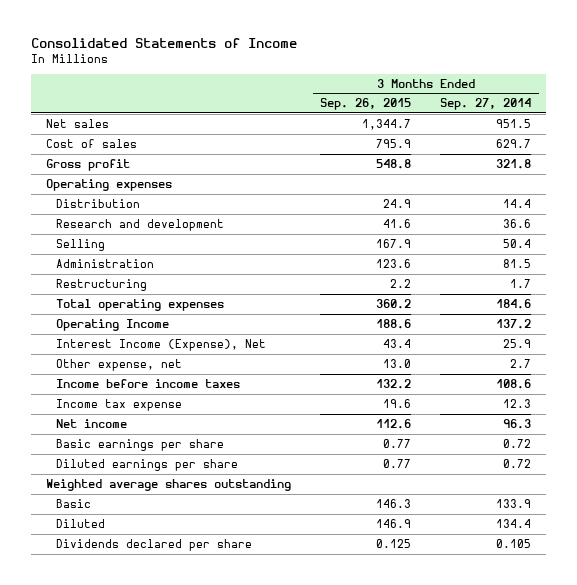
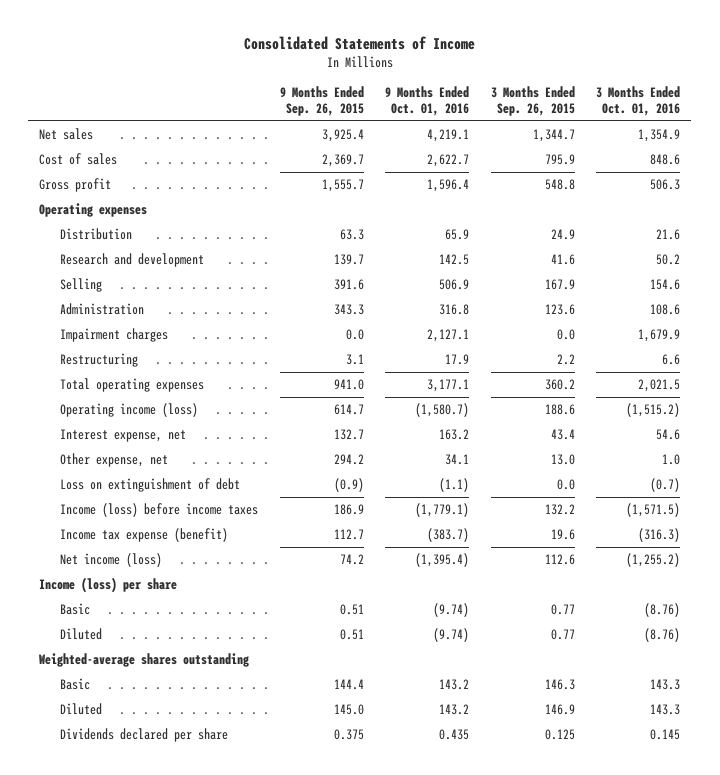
[440,98,532,111] Sep. 27, 2014 -> none
none -> [279,86,364,116] 9 Months Ended Sep. 26, 2015
none -> [385,86,470,116] 9 Months Ended Oct. 01, 2016
none -> [596,86,681,116] 3 Months Ended Oct. 01, 2016
none -> [60,328,169,343] Impairment charges
[56,318,170,331] Operating Income -> [60,403,199,418] Operating income (loss)
[56,338,267,351] Interest Income (Expense), Net -> [60,429,187,443] Interest expense, net
none -> [60,478,241,493] Loss on extinguishment of debt
[56,378,241,388] Income before income taxes -> [60,503,259,518] Income (loss) before income taxes
[56,398,183,411] Income tax expense -> [60,528,229,543] Income tax expense (benefit)
[56,418,128,428] Net income -> [60,553,163,568] Net income (loss)
none -> [39,577,178,594] Income (loss) per share
[56,438,225,451] Basic earnings per share -> [60,603,91,616] Basic
[56,458,239,471] Diluted earnings per share -> [60,628,103,641] Diluted
[45,478,291,491] Weighted average shares outstanding -> [39,653,250,668] Weighted-average shares outstanding

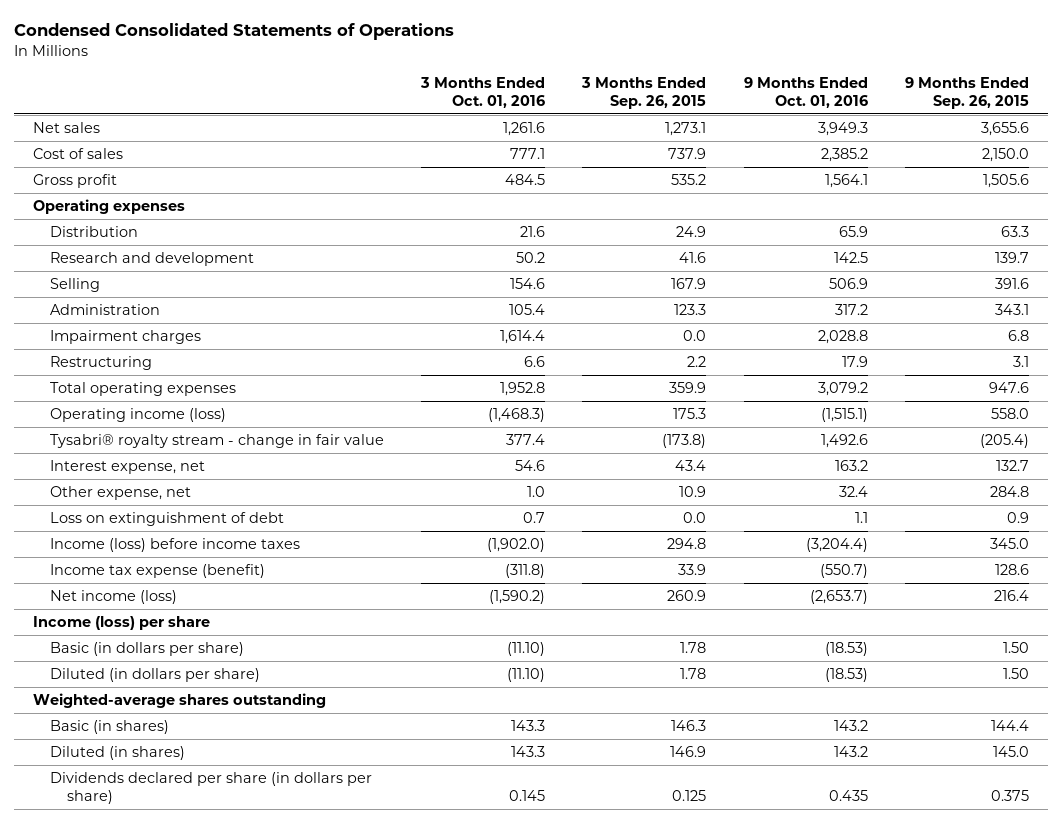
[243,36,475,51] Consolidated Statements of Income -> [14,23,455,41] Condensed Consolidated Statements of Operations
[321,129,364,143] 3,925.4 -> [981,122,1030,137] 3,655.6
[427,129,470,143] 4,219.1 -> [817,122,868,137] 3,949.3
[532,129,575,143] 1,344.7 -> [665,122,707,137] 1,273.1
[638,129,681,143] 1,354.9 -> [503,122,546,137] 1,261.6
[321,154,364,168] 2,369.7 -> [982,148,1030,163] 2,150.0
[427,154,470,168] 2,622.7 -> [820,148,868,163] 2,385.2
[544,154,575,166] 795.9 -> [668,148,707,160] 737.9
[650,154,681,166] 848.6 -> [510,148,546,160] 777.1
[321,179,364,193] 1,555.7 -> [983,174,1030,189] 1,505.6
[427,179,470,193] 1,596.4 -> [824,174,868,189] 1,564.1
[544,179,575,191] 548.8 -> [671,174,707,186] 535.2
[650,179,681,191] 506.3 -> [505,174,546,186] 484.5
[333,304,364,316] 343.3 -> [995,304,1030,316] 343.1
[439,304,470,316] 316.8 -> [834,304,868,316] 317.2
[544,304,575,316] 123.6 -> [674,304,707,316] 123.3
[650,304,681,316] 108.6 -> [509,304,546,316] 105.4
[345,329,364,341] 0.0 -> [1008,330,1030,342] 6.8
[427,329,470,343] 2,127.1 -> [817,330,868,345] 2,028.8
[638,329,681,343] 1,679.9 -> [500,330,546,345] 1,614.4
[333,379,364,391] 941.0 -> [989,382,1030,394] 947.6
[427,379,470,393] 3,177.1 -> [817,382,868,397] 3,079.2
[544,379,575,391] 360.2 -> [669,382,707,394] 359.9
[638,379,681,393] 2,021.5 -> [500,382,546,397] 1,952.8
[333,404,364,416] 614.7 -> [991,408,1030,420] 558.0
[415,403,470,418] (1,580.7) -> [820,408,868,423] (1,515.1)
[544,404,575,416] 188.6 -> [673,408,707,420] 175.3
[626,403,681,418] (1,515.2) -> [488,408,546,423] (1,468.3)
none -> [49,434,384,449] Tysabri® royalty stream - change in fair value
[333,454,364,466] 294.2 -> [990,486,1030,498] 284.8
[445,454,470,466] 34.1 -> [838,486,868,498] 32.4
[550,454,575,466] 13.0 -> [679,486,707,498] 10.9
[333,478,364,493] (0.9) -> [1007,512,1030,524] 0.9
[439,478,470,493] (1.1) -> [854,512,868,524] 1.1
[650,478,681,493] (0.7) -> [523,512,546,524] 0.7
[333,504,364,516] 186.9 -> [990,538,1030,550] 345.0
[415,503,470,518] (1,779.1) -> [805,538,868,553] (3,204.4)
[544,504,575,516] 132.2 -> [667,538,707,550] 294.8
[626,503,681,518] (1,571.5) -> [487,538,546,553] (1,902.0)
[333,529,364,541] 112.7 -> [995,564,1030,576] 128.6
[427,528,470,543] (383.7) -> [819,564,868,579] (550.7)
[550,529,575,541] 19.6 -> [678,564,707,576] 33.9
[638,528,681,543] (316.3) -> [505,564,546,579] (311.8)
[339,554,364,566] 74.2 -> [994,590,1030,602] 216.4
[415,553,470,568] (1,395.4) -> [809,590,868,605] (2,653.7)
[544,554,575,566] 112.6 -> [667,590,707,602] 260.9
[626,553,681,568] (1,255.2) -> [489,590,546,605] (1,590.2)
[60,603,91,616] Basic -> [49,642,244,657] Basic (in dollars per share)
[339,604,364,616] 0.51 -> [1003,642,1030,654] 1.50
[433,603,470,618] (9.74) -> [824,642,868,657] (18.53)
[550,604,575,616] 0.77 -> [680,642,707,654] 1.78
[644,603,681,618] (8.76) -> [507,642,546,657] (11.10)
[60,628,103,641] Diluted -> [49,668,260,683] Diluted (in dollars per share)
[339,629,364,641] 0.51 -> [1003,668,1030,680] 1.50
[433,628,470,643] (9.74) -> [824,668,868,683] (18.53)
[550,629,575,641] 0.77 -> [680,668,707,680] 1.78
[644,628,681,643] (8.76) -> [507,668,546,683] (11.10)
[60,678,91,691] Basic -> [49,720,169,735] Basic (in shares)
[60,703,103,716] Diluted -> [49,746,185,761] Diluted (in shares)
[60,728,229,743] Dividends declared per share -> [49,772,372,804] Dividends declared per share (in dollars per share)

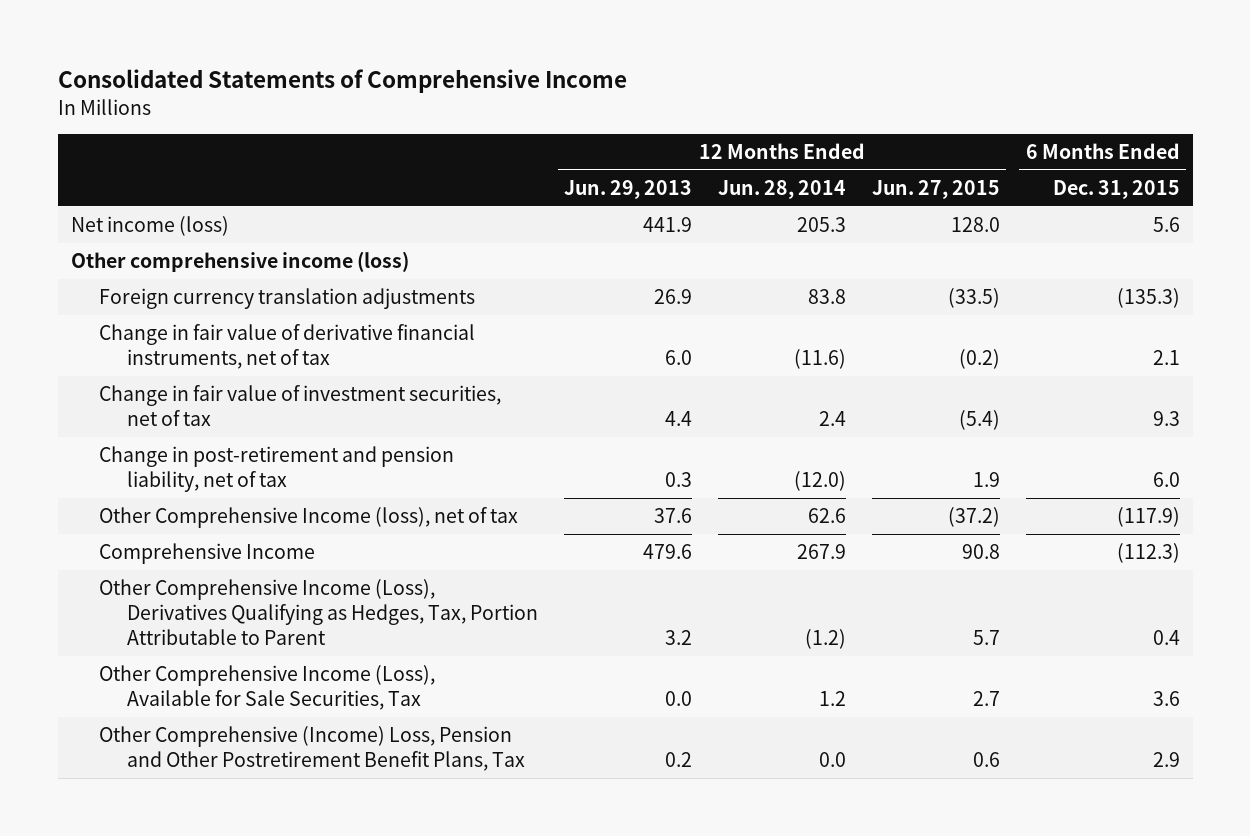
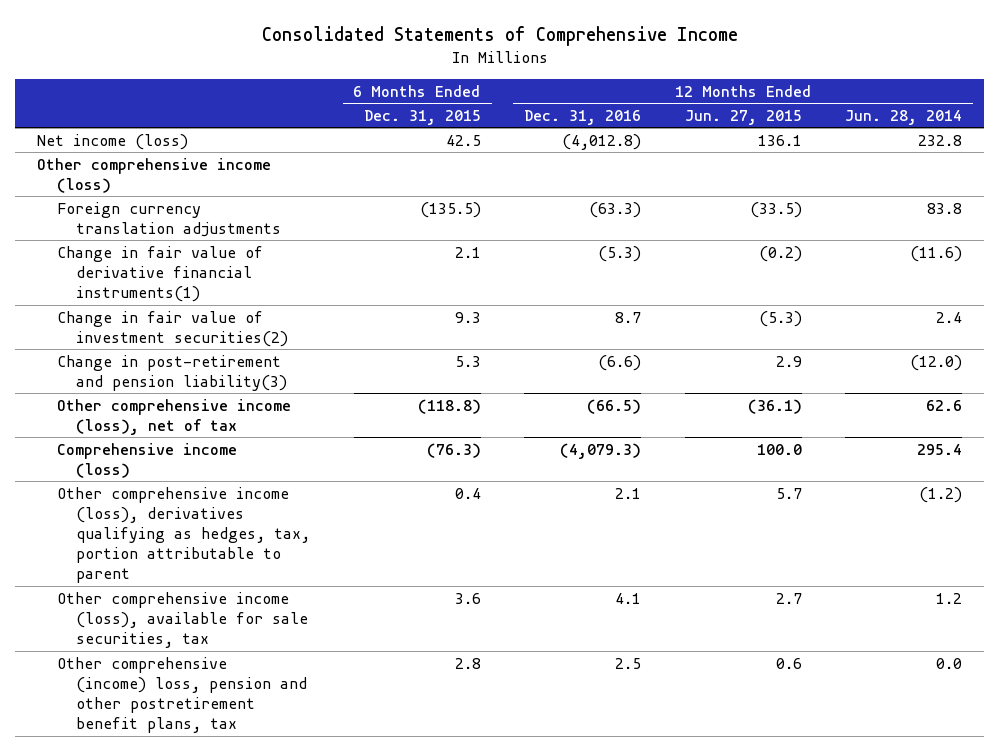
[564,180,693,200] Jun. 29, 2013 -> none
none -> [524,109,642,125] Dec. 31, 2016
[796,217,846,233] 205.3 -> [918,134,963,146] 232.8
[950,217,1000,233] 128.0 -> [757,134,802,146] 136.1
[1152,217,1180,233] 5.6 -> [445,134,481,146] 42.5
[1116,288,1180,309] (135.3) -> [419,201,481,218] (135.5)
[99,324,476,369] Change in fair value of derivative financial instruments, net of tax -> [56,245,263,302] Change in fair value of derivative financial instruments(1)
[99,385,502,426] Change in fair value of investment securities, net of tax -> [56,310,289,347] Change in fair value of investment securities(2)
[958,409,1000,430] (5.4) -> [758,310,802,327] (5.3)
[99,446,455,492] Change in post-retirement and pension liability, net of tax -> [56,354,288,391] Change in post-retirement and pension liability(3)
[972,471,1000,487] 1.9 -> [775,355,802,367] 2.9
[1152,471,1180,487] 6.0 -> [454,355,481,367] 5.3
[99,507,519,529] Other Comprehensive Income (loss), net of tax -> [56,398,291,435] Other comprehensive income (loss), net of tax
[947,507,1000,528] (37.2) -> [747,398,802,414] (36.1)
[1116,507,1180,528] (117.9) -> [417,398,481,414] (118.8)
[99,543,316,565] Comprehensive Income -> [56,442,237,478] Comprehensive income (loss)
[796,544,846,560] 267.9 -> [917,443,963,455] 295.4
[961,544,1000,560] 90.8 -> [756,443,802,455] 100.0
[1116,543,1180,564] (112.3) -> [426,442,481,458] (76.3)
[99,579,539,645] Other Comprehensive Income (Loss), Derivatives Qualifying as Hedges, Tax, Portion Attributable to Parent -> [56,486,311,584] Other comprehensive income (loss), derivatives qualifying as hedges, tax, portion attributable to parent
[99,665,436,710] Other Comprehensive Income (Loss), Available for Sale Securities, Tax -> [56,591,309,648] Other comprehensive income (loss), available for sale securities, tax
[99,726,526,771] Other Comprehensive (Income) Loss, Pension and Other Postretirement Benefit Plans, Tax -> [56,656,308,734] Other comprehensive (income) loss, pension and other postretirement benefit plans, tax
[1152,751,1180,767] 2.9 -> [454,657,481,669] 2.8

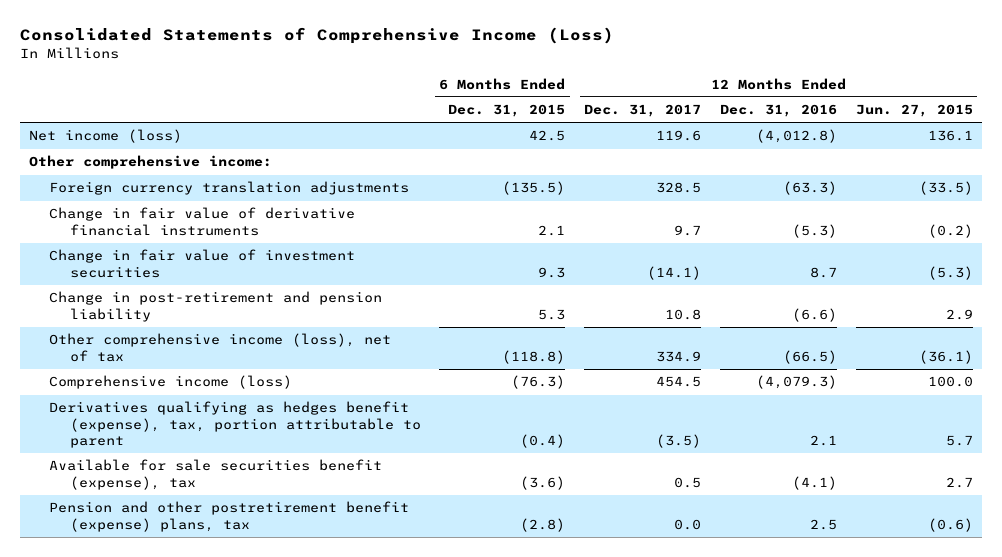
[261,25,738,46] Consolidated Statements of Comprehensive Income -> [19,27,614,45] Consolidated Statements of Comprehensive Income (Loss)
[845,109,963,125] Jun. 28, 2014 -> none
none -> [584,104,702,118] Dec. 31, 2017
[37,157,272,193] Other comprehensive income (loss) -> [29,155,273,170] Other comprehensive income:
[56,245,263,302] Change in fair value of derivative financial instruments(1) -> [49,207,356,236] Change in fair value of derivative financial instruments
[56,310,289,347] Change in fair value of investment securities(2) -> [49,249,356,278] Change in fair value of investment securities
[56,354,288,391] Change in post-retirement and pension liability(3) -> [49,291,383,322] Change in post-retirement and pension liability
[56,486,311,584] Other comprehensive income (loss), derivatives qualifying as hedges, tax, portion attributable to parent -> [49,401,421,448] Derivatives qualifying as hedges benefit (expense), tax, portion attributable to parent
[454,487,481,499] 0.4 -> [520,433,566,448] (0.4)
[56,591,309,648] Other comprehensive income (loss), available for sale securities, tax -> [49,459,383,490] Available for sale securities benefit (expense), tax
[454,592,481,604] 3.6 -> [520,475,566,490] (3.6)
[615,592,642,604] 4.1 -> [792,475,838,490] (4.1)
[56,656,308,734] Other comprehensive (income) loss, pension and other postretirement benefit plans, tax -> [49,501,410,532] Pension and other postretirement benefit (expense) plans, tax
[454,657,481,669] 2.8 -> [520,517,566,532] (2.8)
[775,657,802,669] 0.6 -> [927,517,973,532] (0.6)

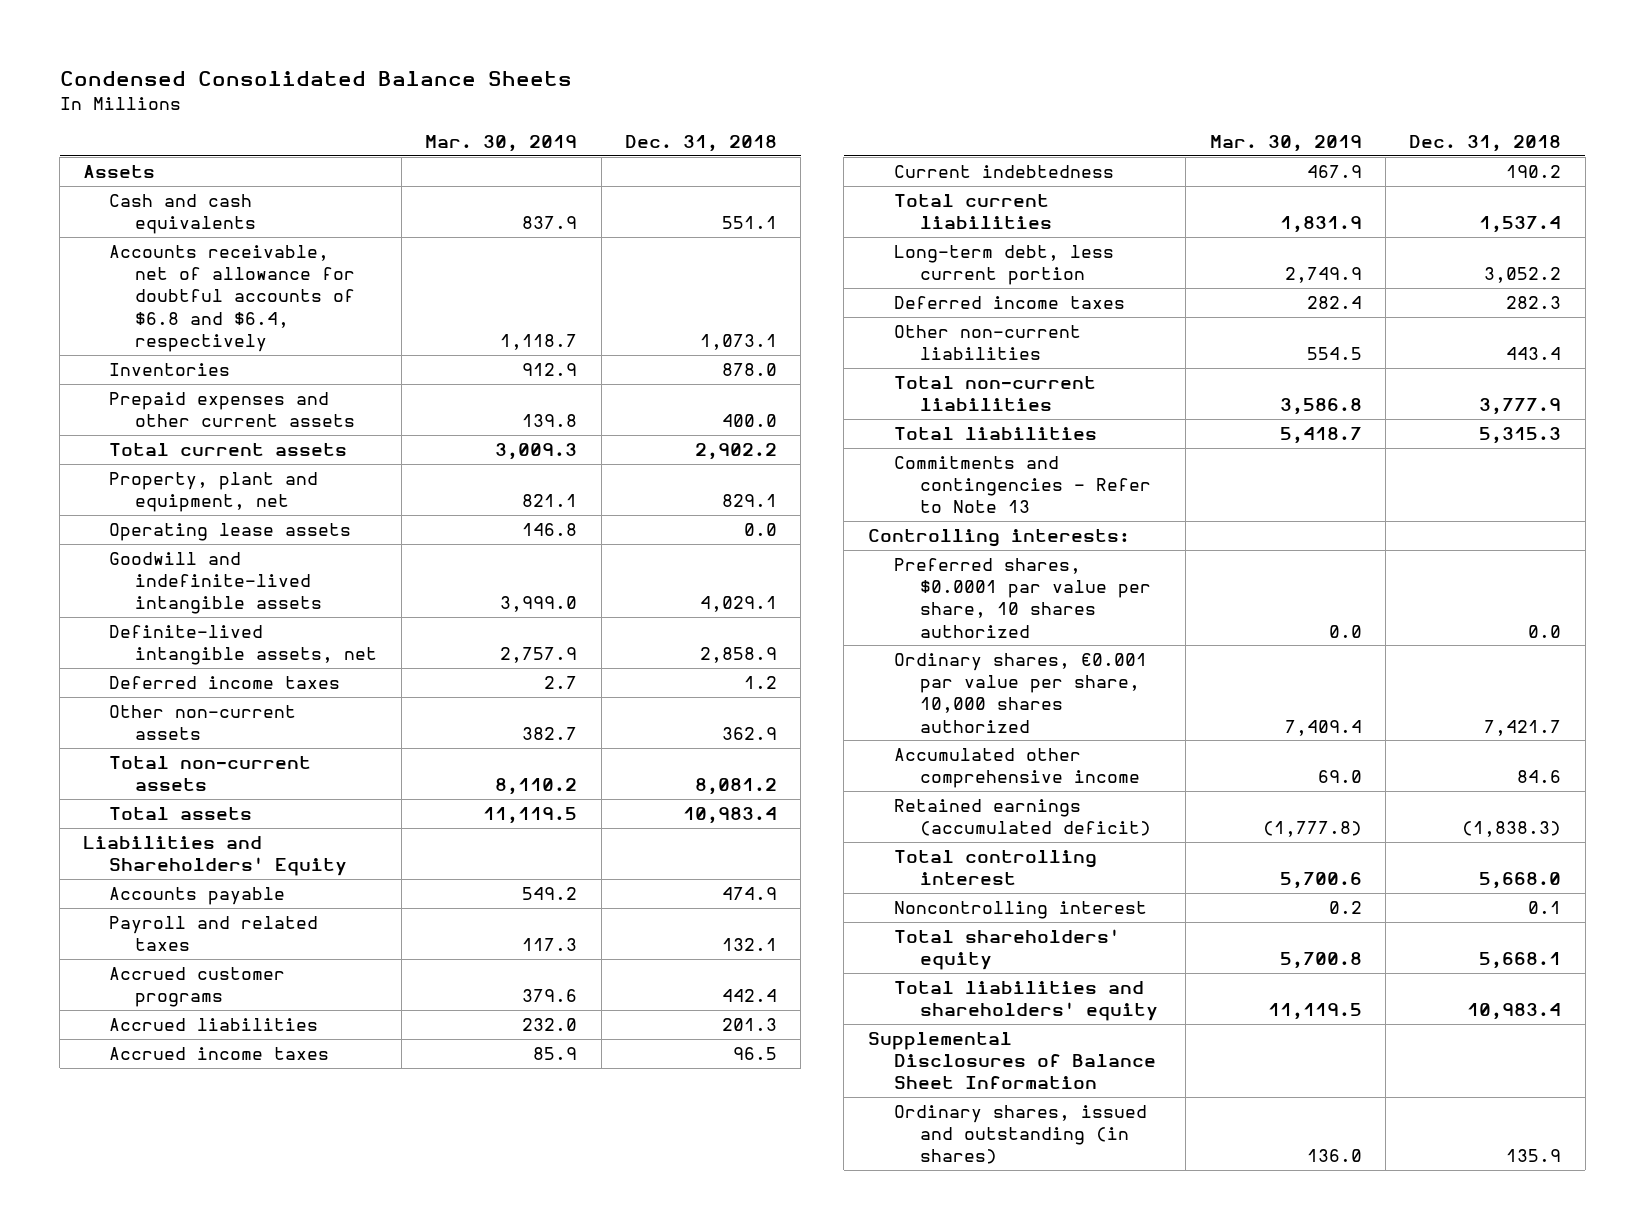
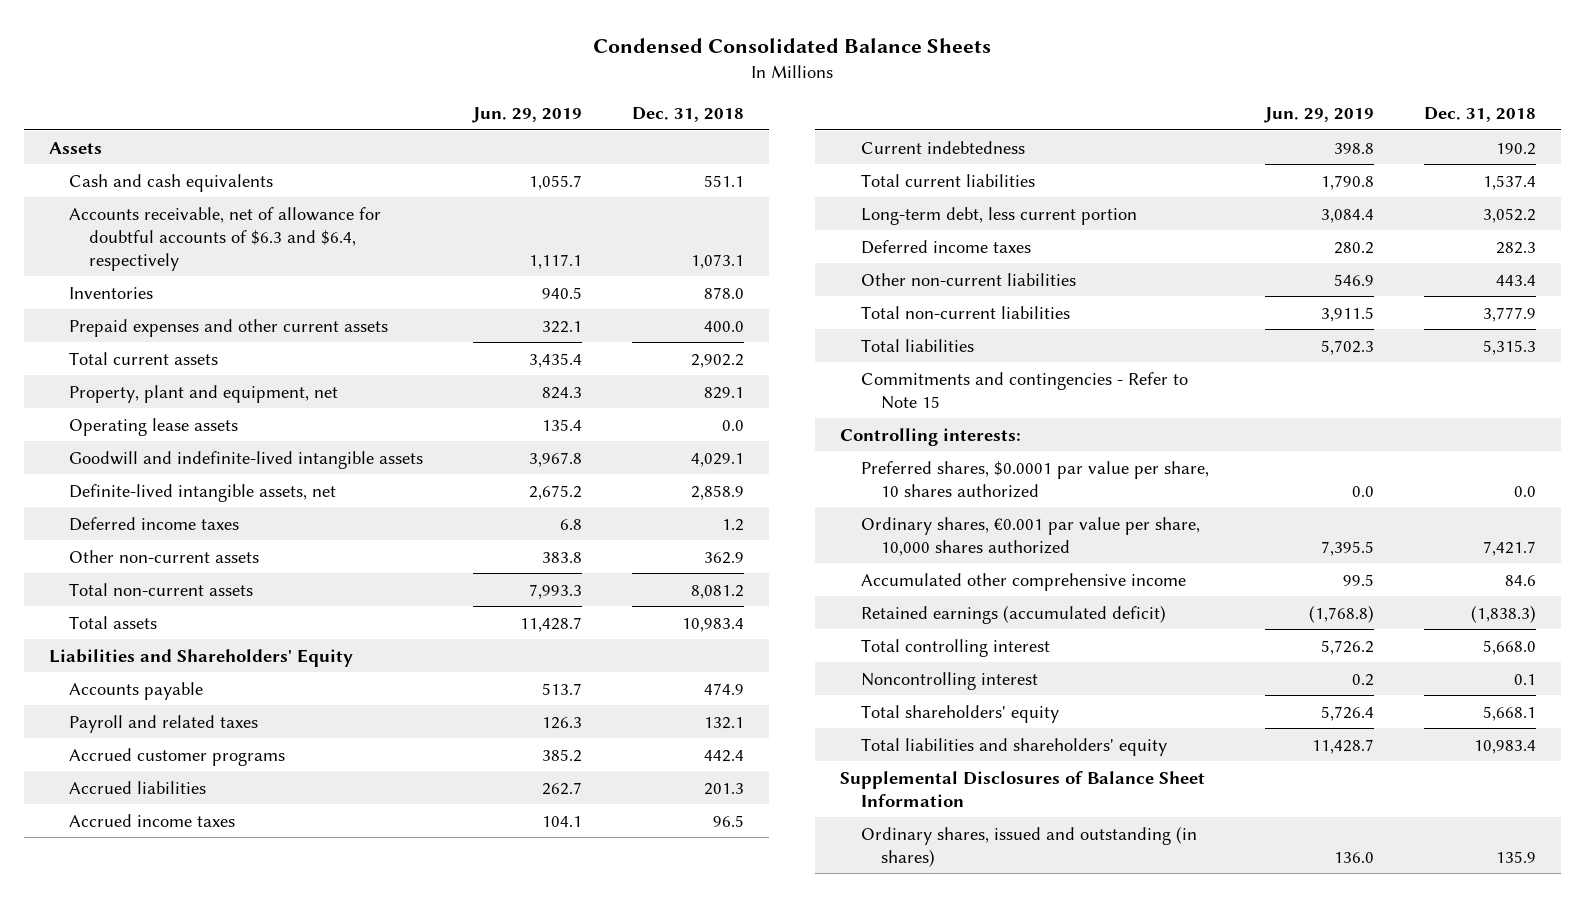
[425,134,578,152] Mar. 30, 2019 -> none
none -> [472,107,583,124] Jun. 29, 2019
[109,245,356,352] Accounts receivable, net of allowance for doubtful accounts of $6.8 and $6.4, respectively -> [69,206,382,271] Accounts receivable, net of allowance for doubtful accounts of $6.3 and $6.4, respectively
[893,456,1151,514] Commitments and contingencies - Refer to Note 13 -> [860,371,1188,409] Commitments and contingencies - Refer to Note 15

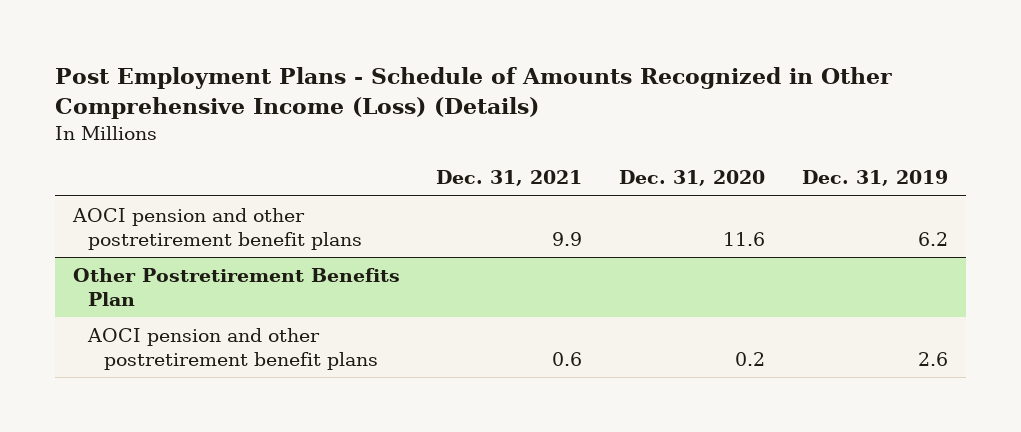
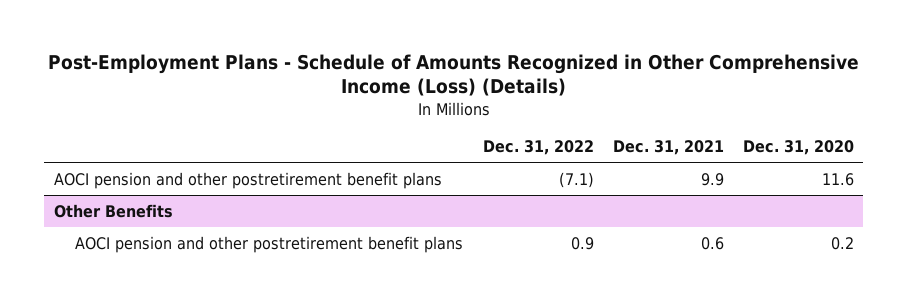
[54,67,892,120] Post Employment Plans - Schedule of Amounts Recognized in Other Comprehensive Income (Loss) (Details) -> [47,53,859,97] Post-Employment Plans - Schedule of Amounts Recognized in Other Comprehensive Income (Loss) (Details)
[801,170,948,187] Dec. 31, 2019 -> none
none -> [482,140,594,156] Dec. 31, 2022
[72,268,400,307] Other Postretirement Benefits Plan -> [53,203,173,218] Other Benefits

